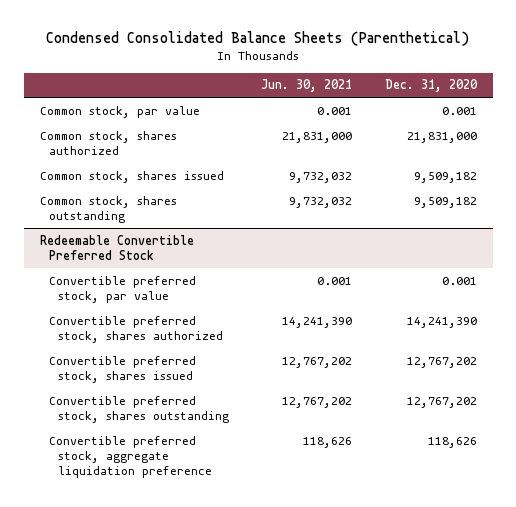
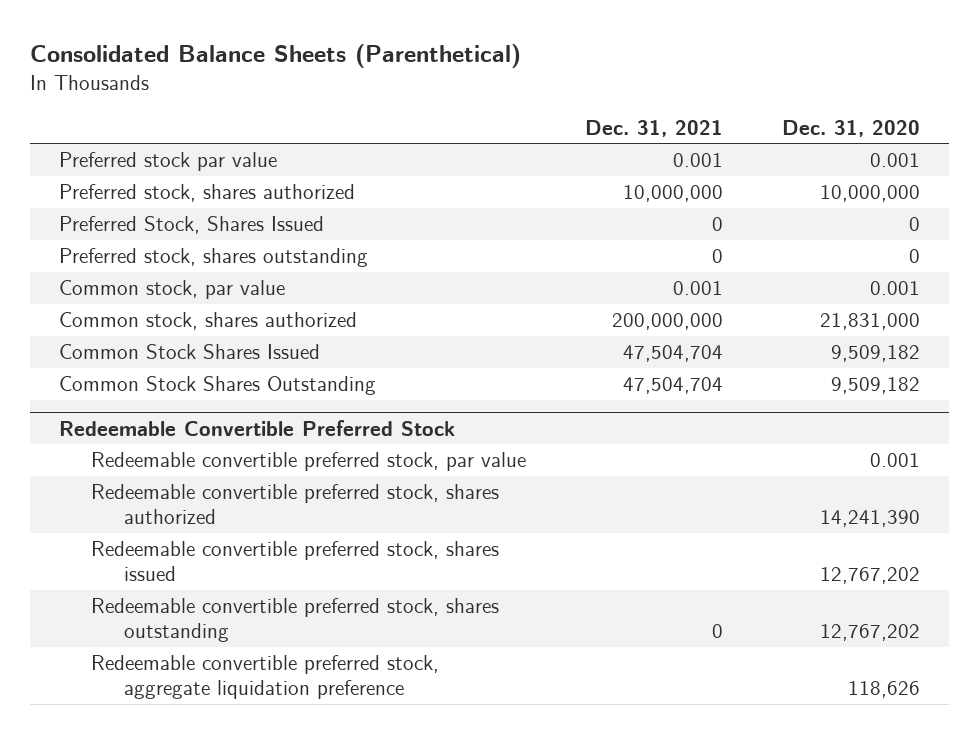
[46,31,470,47] Condensed Consolidated Balance Sheets (Parenthetical) -> [29,44,521,69] Consolidated Balance Sheets (Parenthetical)
[261,79,353,93] Jun. 30, 2021 -> none
none -> [585,119,724,137] Dec. 31, 2021
none -> [58,152,277,172] Preferred stock par value
none -> [58,184,355,203] Preferred stock, shares authorized
none -> [58,216,324,235] Preferred Stock, Shares Issued
none -> [58,248,368,268] Preferred stock, shares outstanding
[39,170,224,183] Common stock, shares issued -> [58,344,320,360] Common Stock Shares Issued
[39,195,177,223] Common stock, shares outstanding -> [58,376,376,396] Common Stock Shares Outstanding
[48,275,196,303] Convertible preferred stock, par value -> [91,452,527,472] Redeemable convertible preferred stock, par value
[48,315,223,343] Convertible preferred stock, shares authorized -> [91,484,500,525] Redeemable convertible preferred stock, shares authorized
[48,355,196,383] Convertible preferred stock, shares issued -> [91,541,500,582] Redeemable convertible preferred stock, shares issued
[48,395,229,423] Convertible preferred stock, shares outstanding -> [91,598,500,643] Redeemable convertible preferred stock, shares outstanding
[48,435,212,478] Convertible preferred stock, aggregate liquidation preference -> [91,655,440,700] Redeemable convertible preferred stock, aggregate liquidation preference

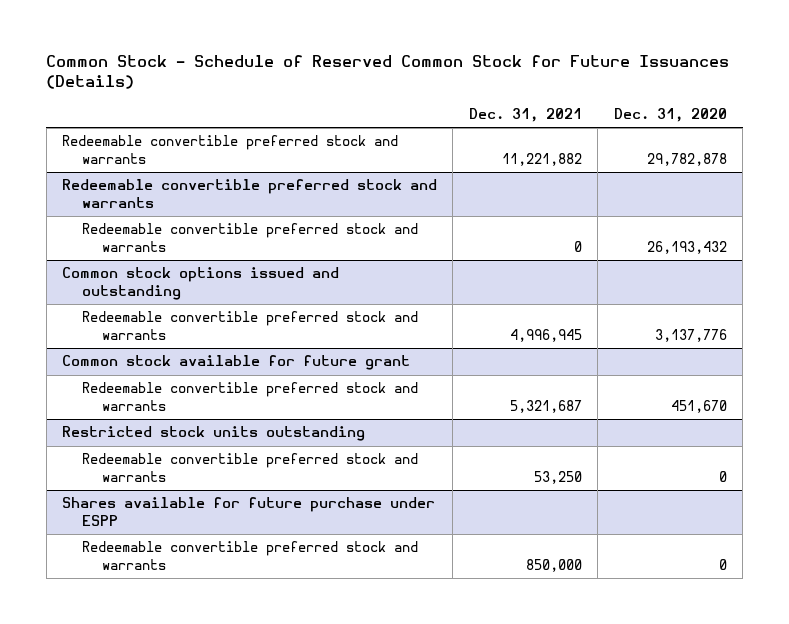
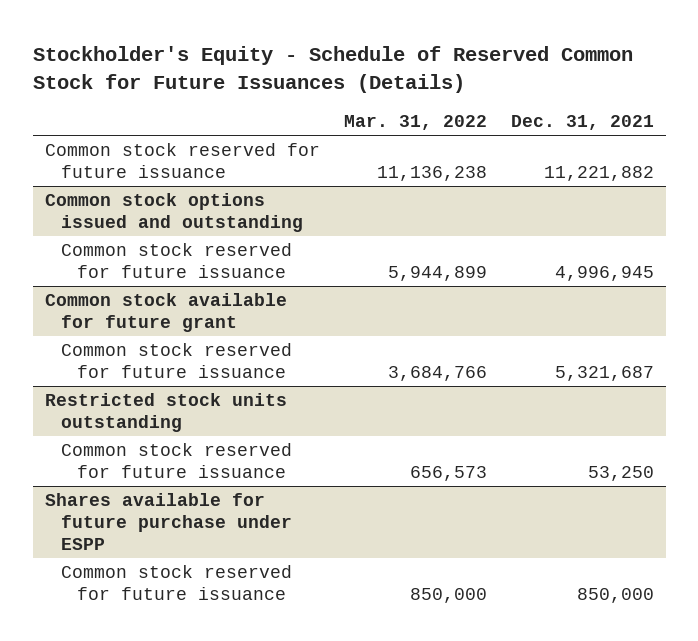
[46,54,730,90] Common Stock - Schedule of Reserved Common Stock for Future Issuances (Details) -> [32,45,633,93] Stockholder's Equity - Schedule of Reserved Common Stock for Future Issuances (Details)
[613,107,727,122] Dec. 31, 2020 -> none
none -> [343,114,487,130] Mar. 31, 2022
[62,179,438,208] Redeemable convertible preferred stock and warrants -> none
[81,223,418,252] Redeemable convertible preferred stock and warrants -> none
[62,135,399,164] Redeemable convertible preferred stock and warrants -> [44,143,320,178] Common stock reserved for future issuance
[81,311,418,340] Redeemable convertible preferred stock and warrants -> [60,243,292,278] Common stock reserved for future issuance
[81,382,418,411] Redeemable convertible preferred stock and warrants -> [60,343,292,378] Common stock reserved for future issuance
[81,453,418,482] Redeemable convertible preferred stock and warrants -> [60,443,292,478] Common stock reserved for future issuance
[81,541,418,570] Redeemable convertible preferred stock and warrants -> [60,565,292,600] Common stock reserved for future issuance

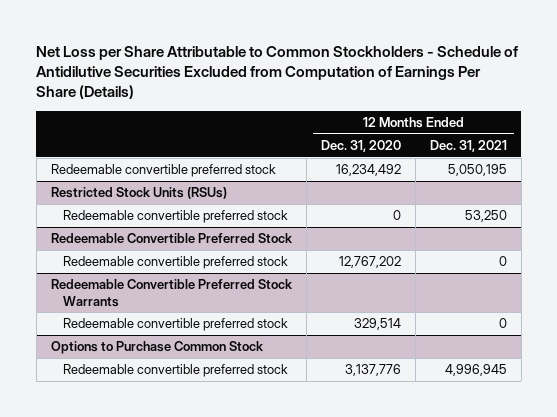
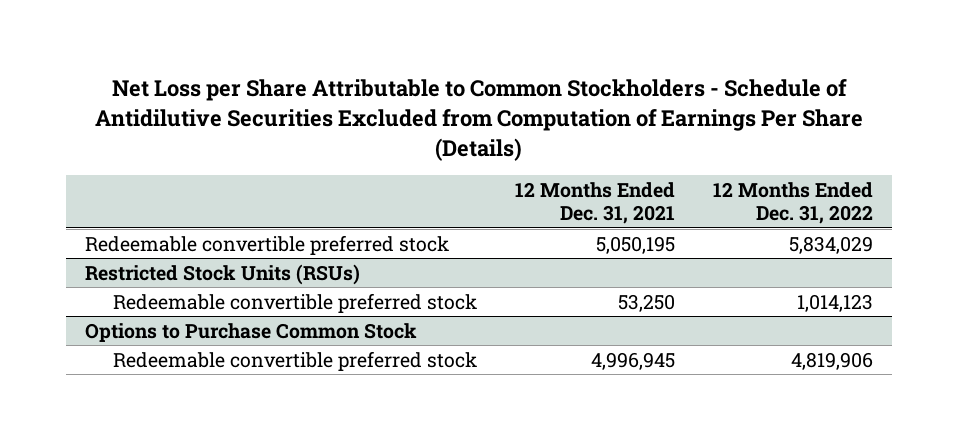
[320,140,401,153] Dec. 31, 2020 -> none
none -> [712,182,873,225] 12 Months Ended Dec. 31, 2022
[50,233,293,244] Redeemable Convertible Preferred Stock -> none
[62,256,288,270] Redeemable convertible preferred stock -> none
[50,279,293,307] Redeemable Convertible Preferred Stock Warrants -> none
[62,318,288,332] Redeemable convertible preferred stock -> none

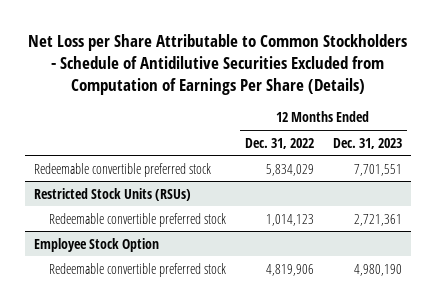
[514,182,675,225] 12 Months Ended Dec. 31, 2021 -> none
none -> [332,137,402,149] Dec. 31, 2023
[84,322,417,342] Options to Purchase Common Stock -> [34,237,160,252] Employee Stock Option

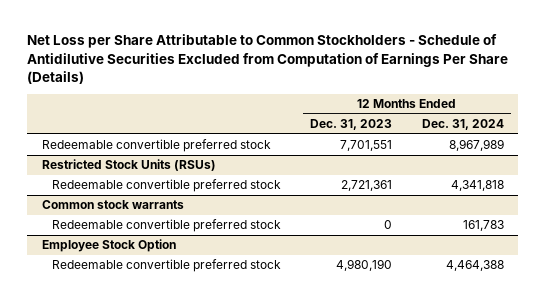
[244,137,314,149] Dec. 31, 2022 -> none
none -> [421,119,504,131] Dec. 31, 2024
none -> [41,200,184,210] Common stock warrants
none -> [52,219,282,233] Redeemable convertible preferred stock

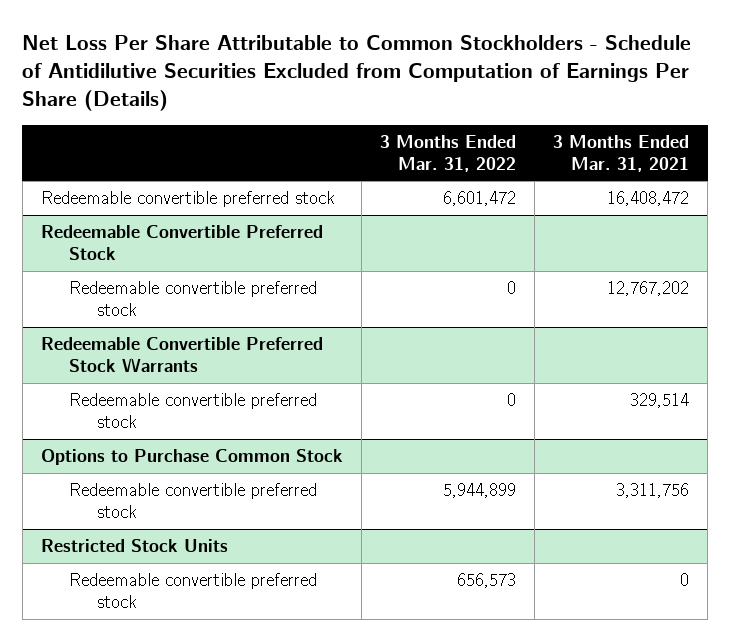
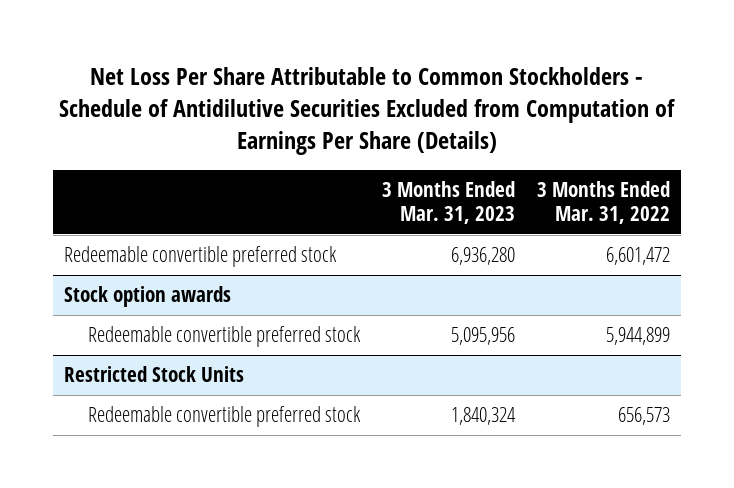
[553,134,690,172] 3 Months Ended Mar. 31, 2021 -> none
none -> [381,181,515,225] 3 Months Ended Mar. 31, 2023
[41,225,324,261] Redeemable Convertible Preferred Stock -> none
[69,281,318,317] Redeemable convertible preferred stock -> none
[41,337,324,373] Redeemable Convertible Preferred Stock Warrants -> none
[69,393,318,429] Redeemable convertible preferred stock -> none
[41,449,344,466] Options to Purchase Common Stock -> [64,286,232,308] Stock option awards

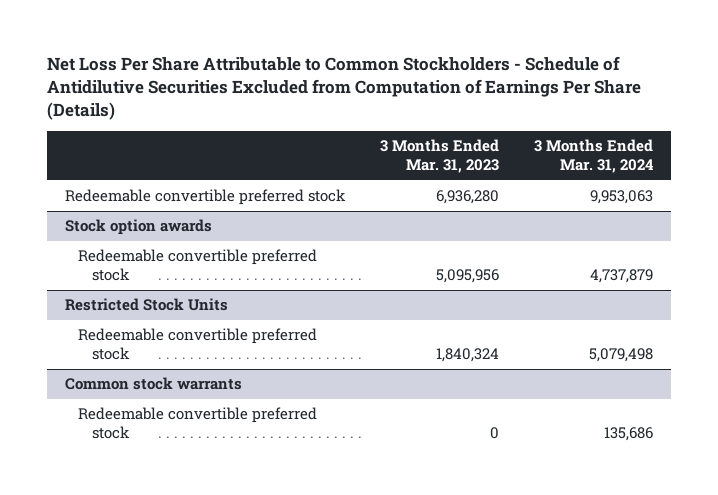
[537,181,671,225] 3 Months Ended Mar. 31, 2022 -> none
none -> [534,139,655,174] 3 Months Ended Mar. 31, 2024
none -> [64,377,242,391] Common stock warrants
none -> [78,407,318,440] Redeemable convertible preferred stock

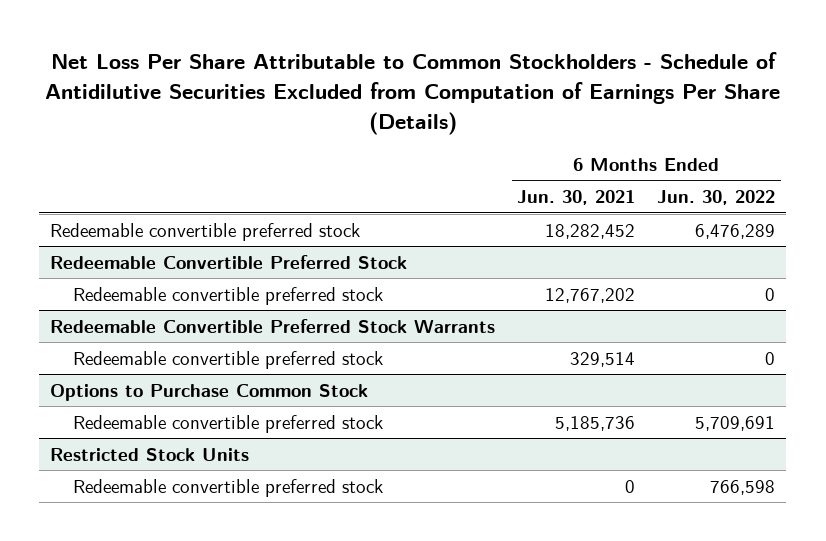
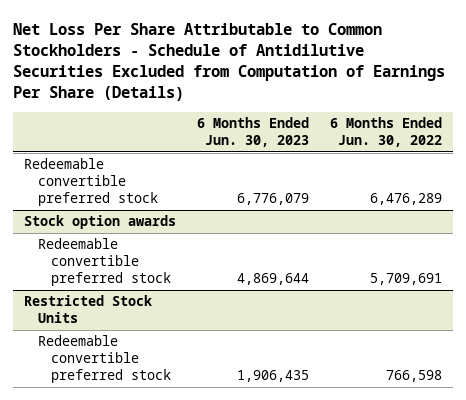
[517,190,636,206] Jun. 30, 2021 -> none
none -> [197,116,310,147] 6 Months Ended Jun. 30, 2023
[50,254,408,269] Redeemable Convertible Preferred Stock -> none
[72,286,383,305] Redeemable convertible preferred stock -> none
[50,318,496,333] Redeemable Convertible Preferred Stock Warrants -> none
[72,350,383,369] Redeemable convertible preferred stock -> none
[50,383,369,401] Options to Purchase Common Stock -> [24,215,177,230] Stock option awards

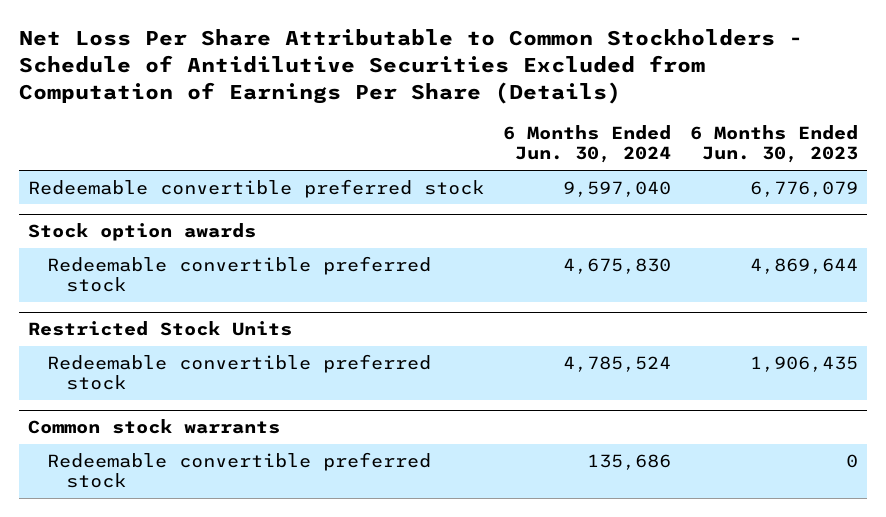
[330,116,443,147] 6 Months Ended Jun. 30, 2022 -> none
none -> [503,125,672,164] 6 Months Ended Jun. 30, 2024
none -> [28,418,281,434] Common stock warrants
none -> [47,451,432,489] Redeemable convertible preferred stock

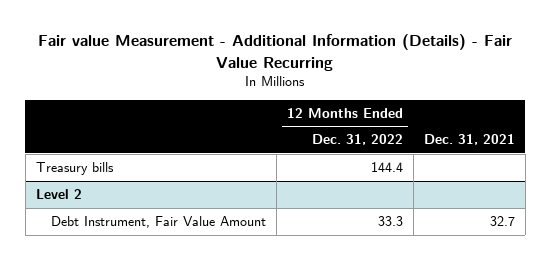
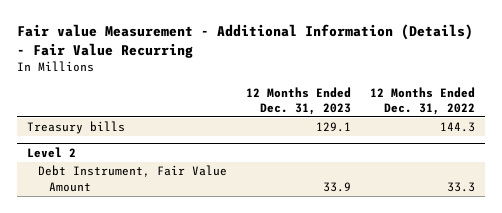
[424,134,516,146] Dec. 31, 2021 -> none
none -> [245,86,351,115] 12 Months Ended Dec. 31, 2023
[371,162,404,173] 144.4 -> [440,122,476,133] 144.3

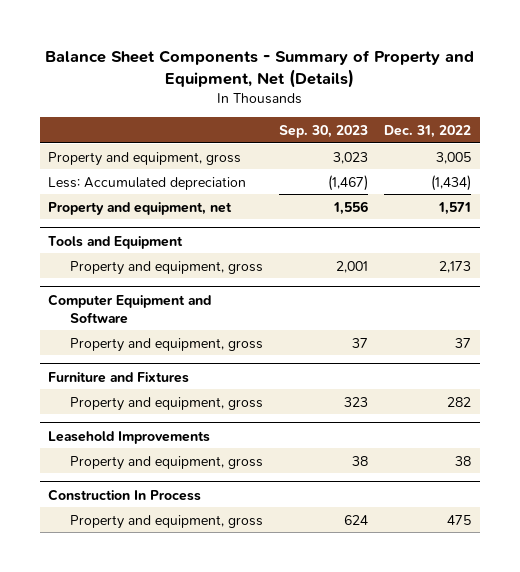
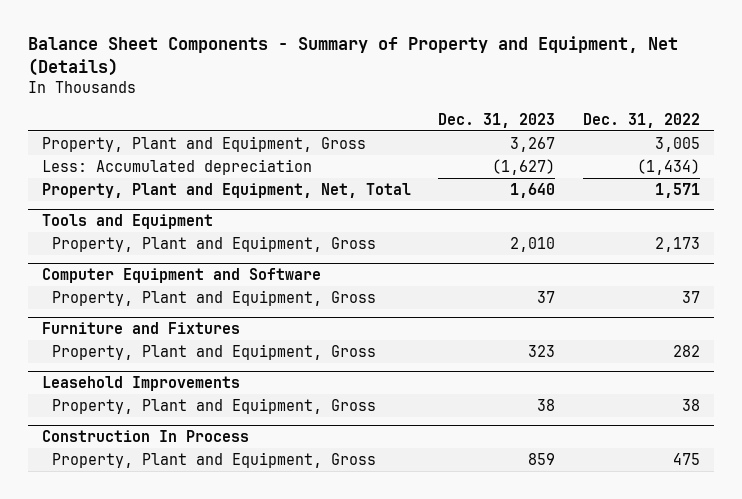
[279,124,369,138] Sep. 30, 2023 -> none
none -> [438,112,556,128] Dec. 31, 2023
[48,151,242,166] Property and equipment, gross -> [41,135,366,152] Property, Plant and Equipment, Gross
[48,201,233,215] Property and equipment, net -> [41,182,411,198] Property, Plant and Equipment, Net, Total
[69,260,263,275] Property and equipment, gross -> [51,235,376,252] Property, Plant and Equipment, Gross
[69,337,263,352] Property and equipment, gross -> [51,289,376,306] Property, Plant and Equipment, Gross
[69,396,263,411] Property and equipment, gross -> [51,343,376,360] Property, Plant and Equipment, Gross
[69,455,263,470] Property and equipment, gross -> [51,397,376,414] Property, Plant and Equipment, Gross
[69,514,263,529] Property and equipment, gross -> [51,451,376,468] Property, Plant and Equipment, Gross

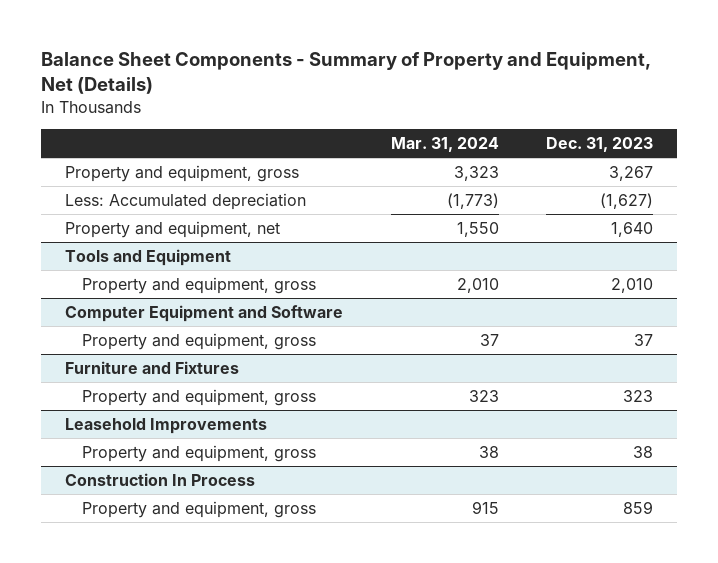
[583,112,701,128] Dec. 31, 2022 -> none
none -> [390,136,499,152] Mar. 31, 2024
[41,135,366,152] Property, Plant and Equipment, Gross -> [65,165,300,183] Property and equipment, gross
[41,182,411,198] Property, Plant and Equipment, Net, Total -> [65,221,281,239] Property and equipment, net
[51,235,376,252] Property, Plant and Equipment, Gross -> [82,277,317,295] Property and equipment, gross
[51,289,376,306] Property, Plant and Equipment, Gross -> [82,333,317,351] Property and equipment, gross
[51,343,376,360] Property, Plant and Equipment, Gross -> [82,389,317,407] Property and equipment, gross
[51,397,376,414] Property, Plant and Equipment, Gross -> [82,445,317,463] Property and equipment, gross
[51,451,376,468] Property, Plant and Equipment, Gross -> [82,501,317,519] Property and equipment, gross

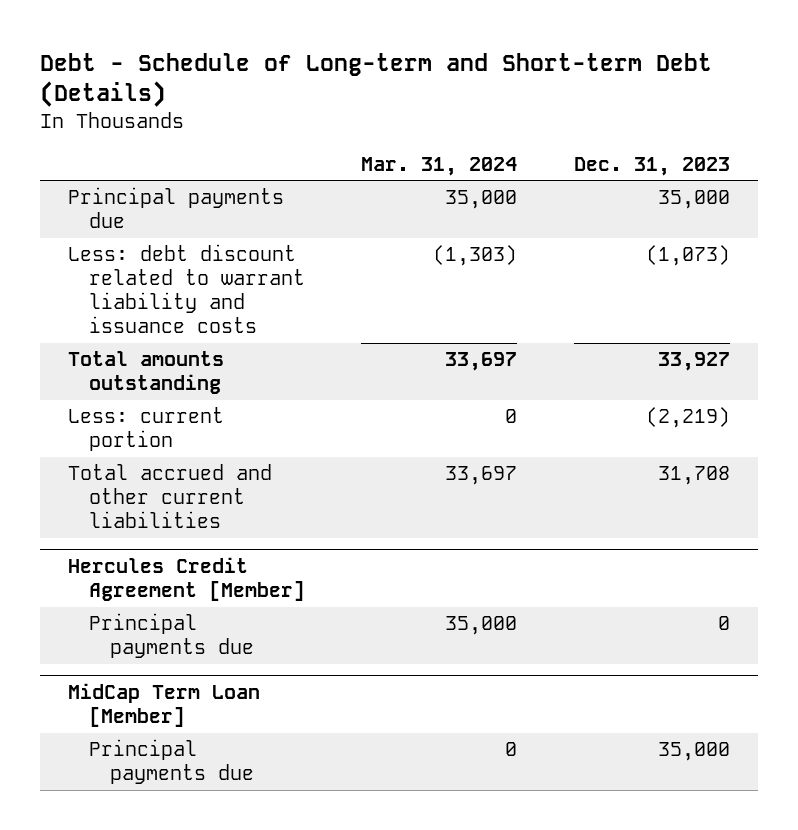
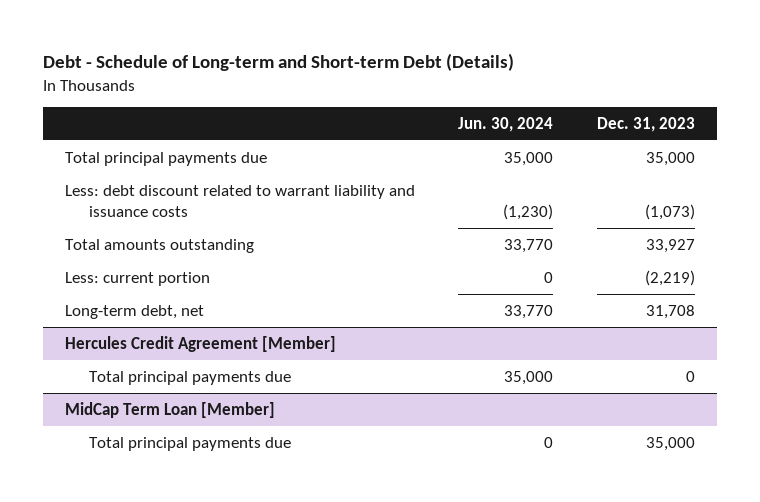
[361,156,518,176] Mar. 31, 2024 -> none
none -> [458,116,554,132] Jun. 30, 2024
[68,187,285,229] Principal payments due -> [64,151,267,166] Total principal payments due
[68,464,273,529] Total accrued and other current liabilities -> [64,304,204,319] Long-term debt, net
[89,613,254,659] Principal payments due -> [89,370,292,385] Total principal payments due
[89,739,254,785] Principal payments due -> [89,436,292,451] Total principal payments due

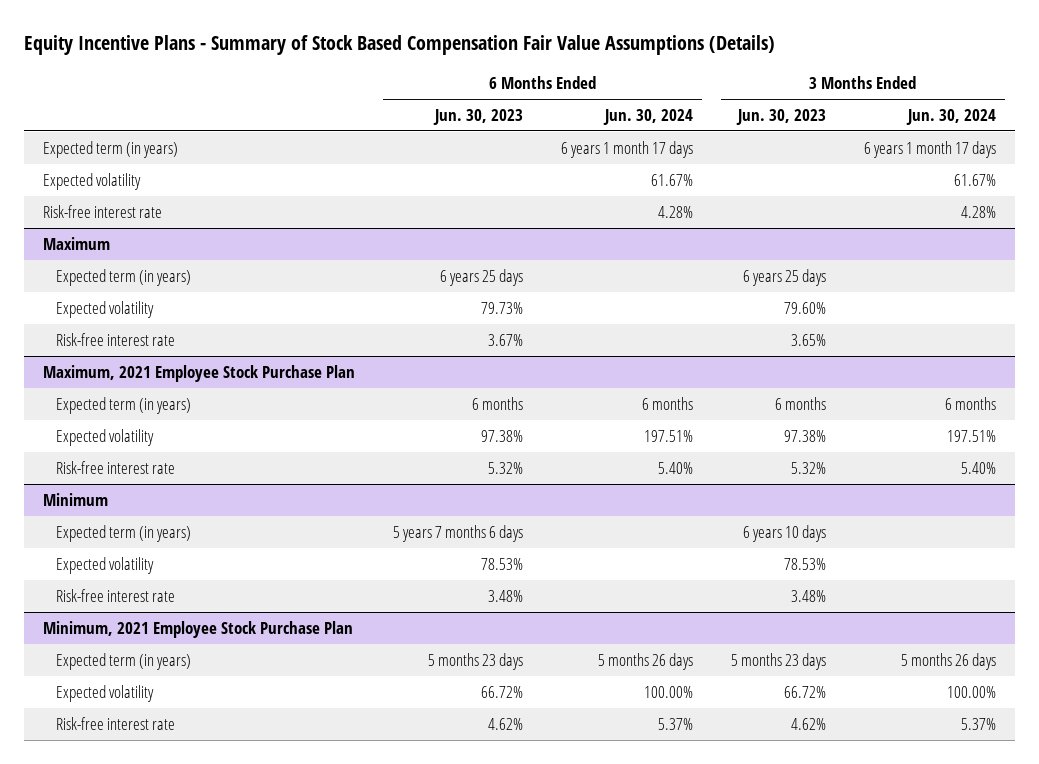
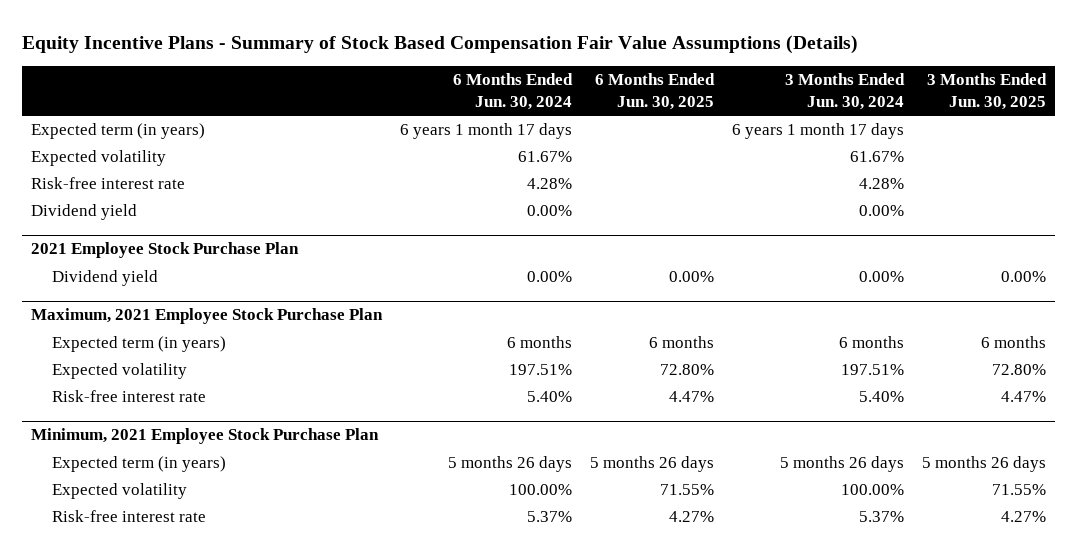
[432,109,523,126] Jun. 30, 2023 -> none
[735,109,826,126] Jun. 30, 2023 -> none
none -> [594,72,715,111] 6 Months Ended Jun. 30, 2025
none -> [926,72,1047,111] 3 Months Ended Jun. 30, 2025
[42,236,110,250] Maximum -> none
[56,268,192,286] Expected term (in years) -> none
[56,300,155,318] Expected volatility -> none
[56,332,176,346] Risk-free interest rate -> none
none -> [31,204,138,221] Dividend yield
none -> [31,242,300,259] 2021 Employee Stock Purchase Plan
none -> [51,270,158,287] Dividend yield
[42,492,108,506] Minimum -> none
[56,524,192,542] Expected term (in years) -> none
[56,556,155,574] Expected volatility -> none
[56,588,176,602] Risk-free interest rate -> none

